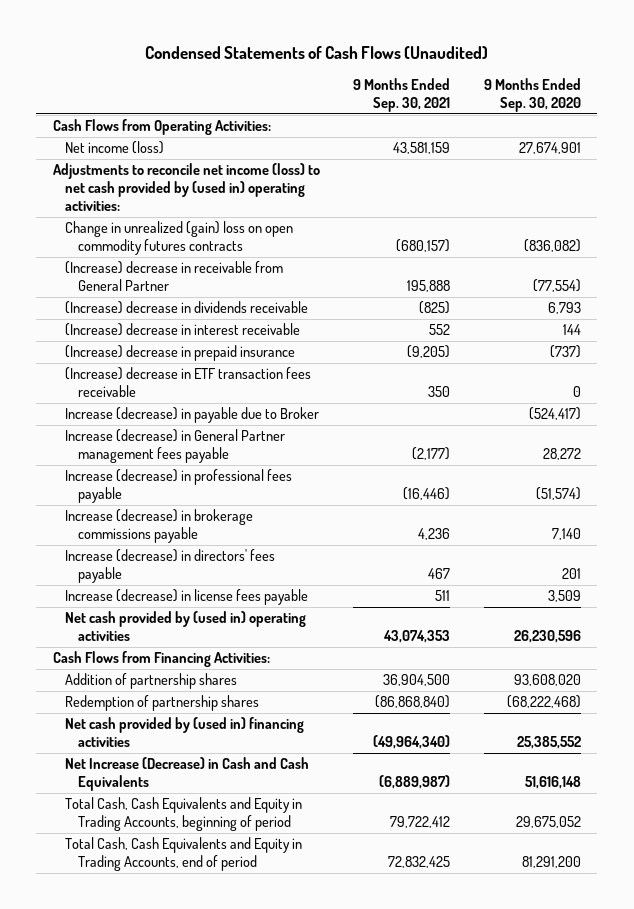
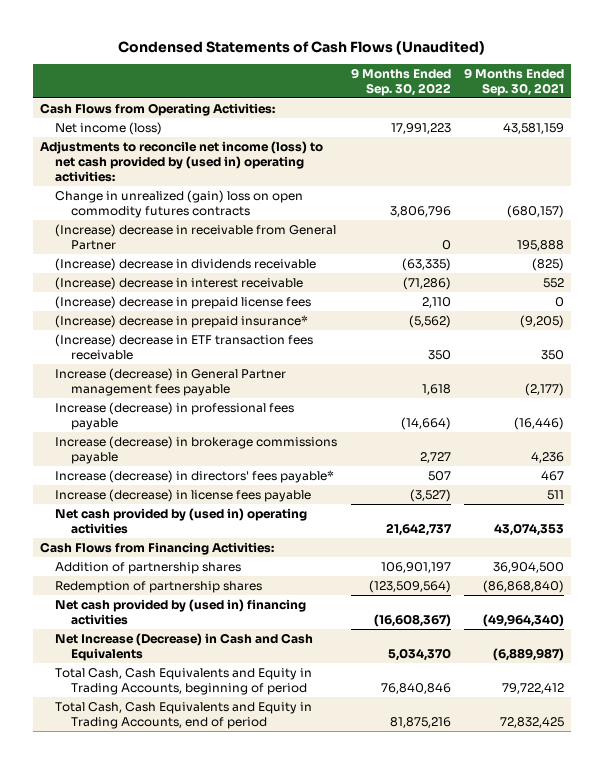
[483,78,581,112] 9 Months Ended Sep. 30, 2020 -> none
none -> [350,67,451,96] 9 Months Ended Sep. 30, 2022
none -> [55,295,312,309] (Increase) decrease in prepaid license fees
[65,345,296,362] (Increase) decrease in prepaid insurance -> [55,314,309,328] (Increase) decrease in prepaid insurance*
[65,407,320,424] Increase (decrease) in payable due to Broker -> none
[65,549,276,584] Increase (decrease) in directors' fees payable -> [55,469,335,483] Increase (decrease) in directors' fees payable*

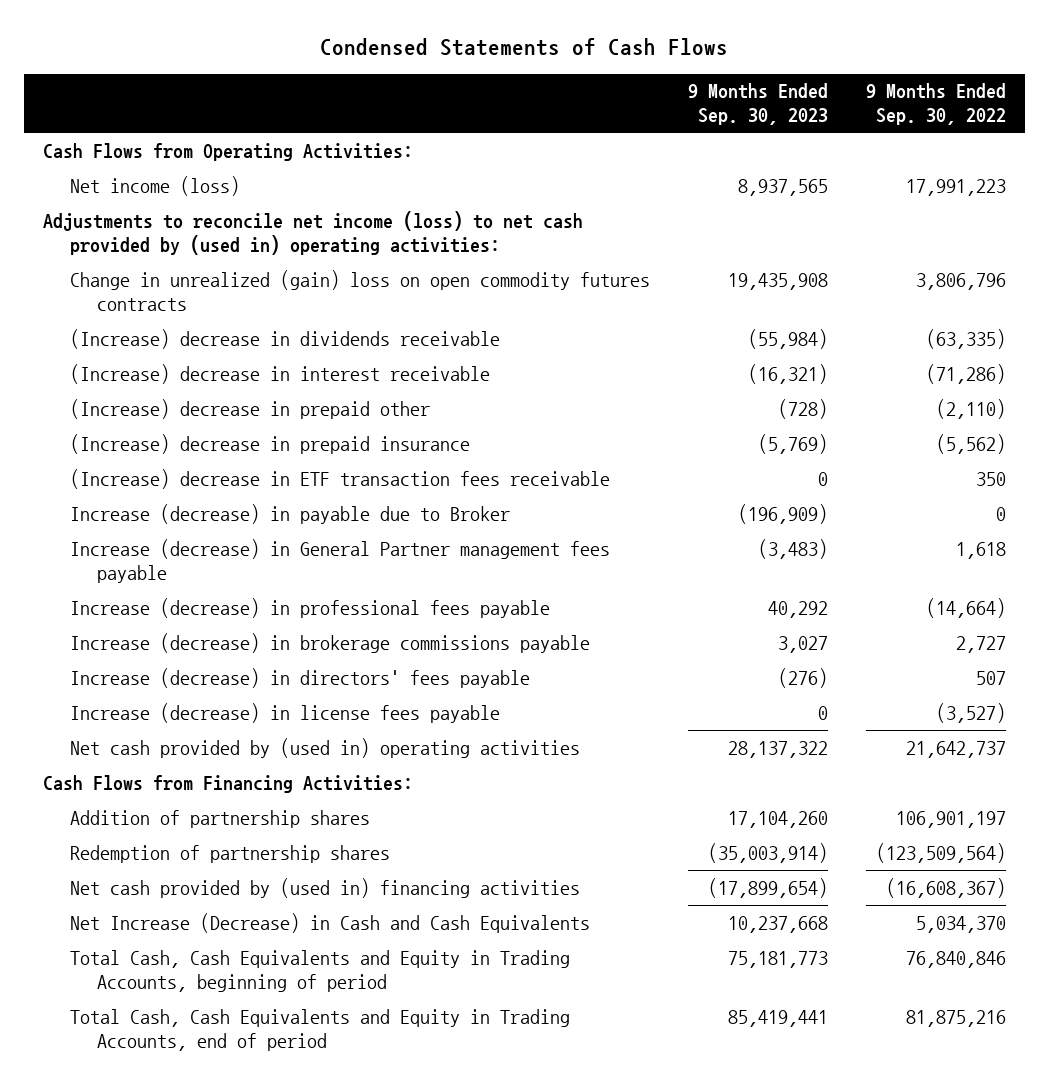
[117,40,485,55] Condensed Statements of Cash Flows (Unaudited) -> [320,37,729,56] Condensed Statements of Cash Flows
[464,67,565,96] 9 Months Ended Sep. 30, 2021 -> none
none -> [687,83,828,126] 9 Months Ended Sep. 30, 2023
[55,223,337,250] (Increase) decrease in receivable from General Partner -> none
[55,295,312,309] (Increase) decrease in prepaid license fees -> [69,398,430,419] (Increase) decrease in prepaid other
[421,296,451,308] 2,110 -> [936,398,1007,419] (2,110)
[55,314,309,328] (Increase) decrease in prepaid insurance* -> [69,433,470,454] (Increase) decrease in prepaid insurance
none -> [69,503,510,524] Increase (decrease) in payable due to Broker
[55,469,335,483] Increase (decrease) in directors' fees payable* -> [69,667,530,688] Increase (decrease) in directors' fees payable

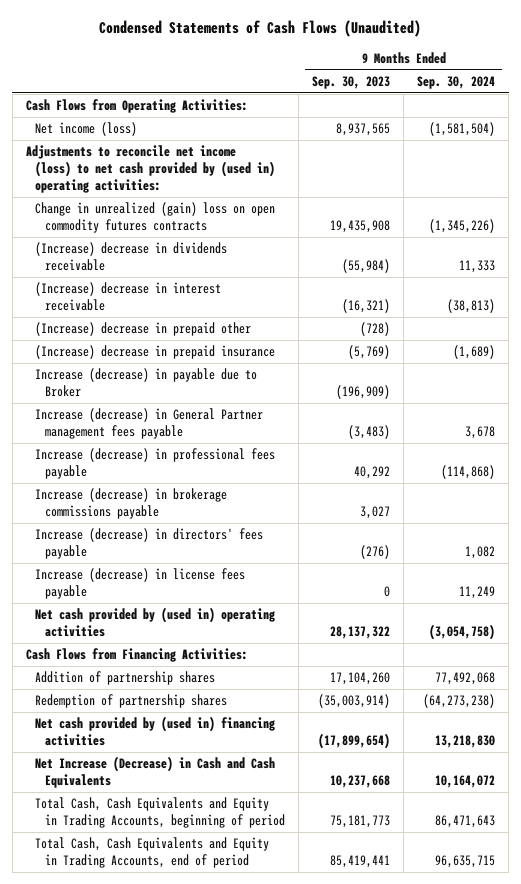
[320,37,729,56] Condensed Statements of Cash Flows -> [99,20,422,38] Condensed Statements of Cash Flows (Unaudited)
[866,83,1007,126] 9 Months Ended Sep. 30, 2022 -> none
none -> [417,75,496,89] Sep. 30, 2024
[69,468,610,489] (Increase) decrease in ETF transaction fees receivable -> none

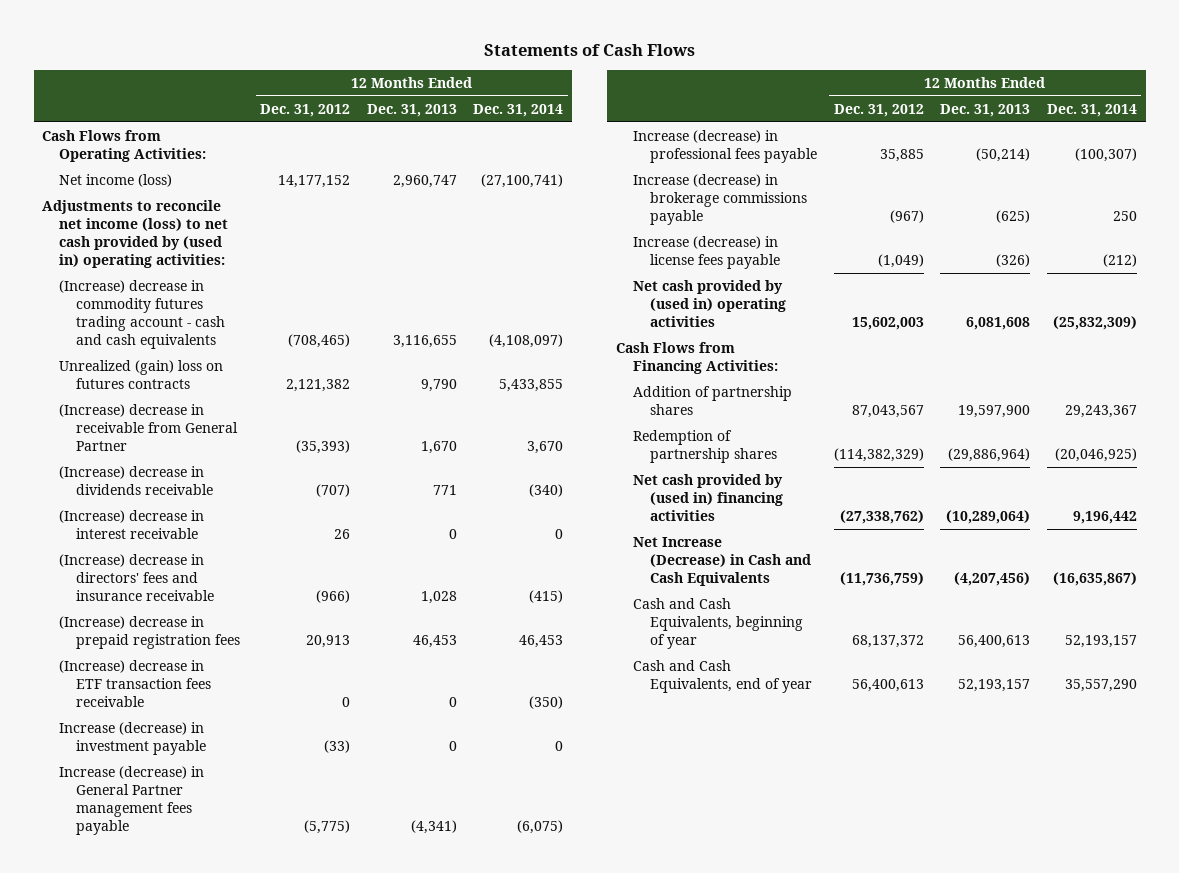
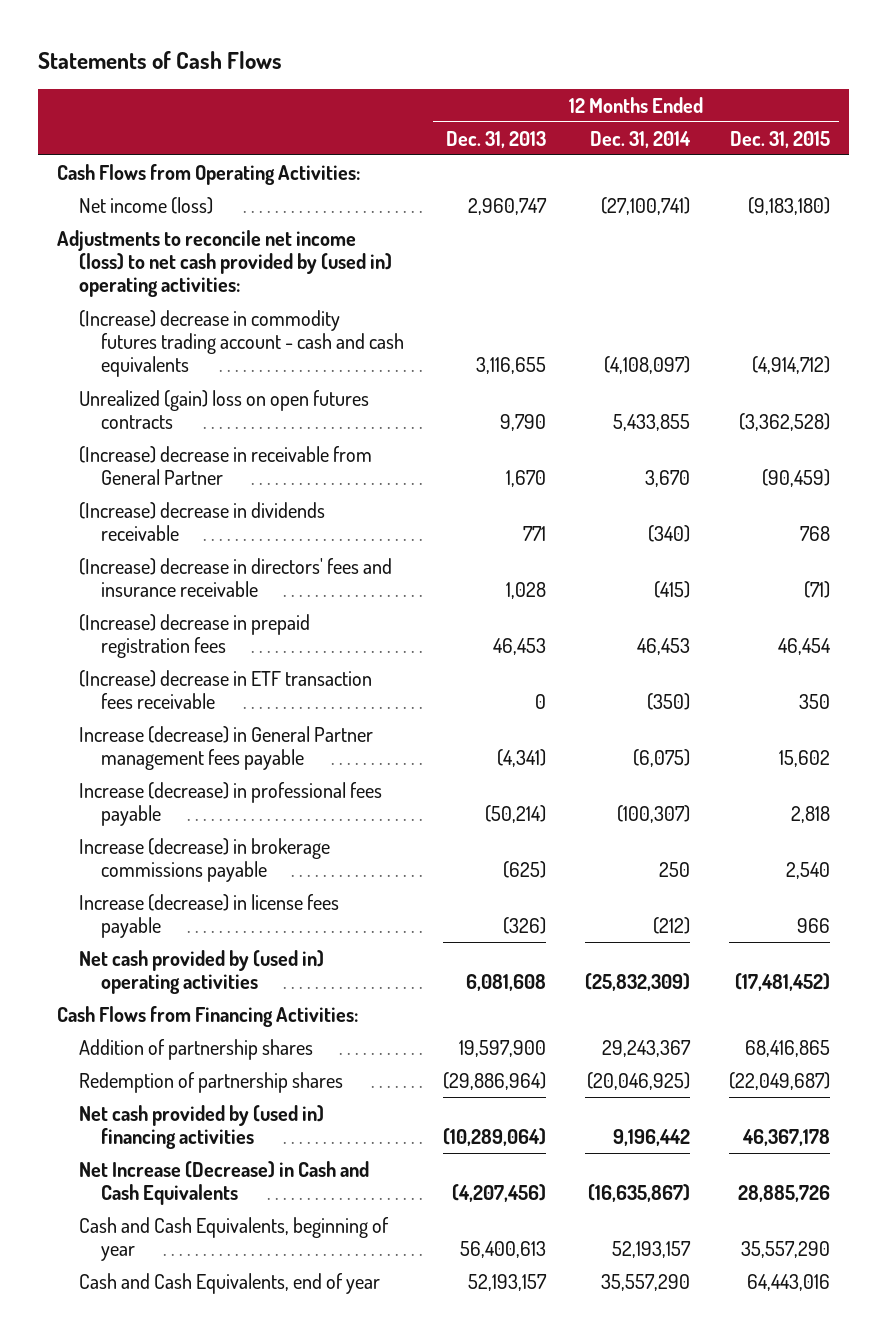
[259,104,350,118] Dec. 31, 2012 -> none
none -> [729,130,830,148] Dec. 31, 2015
[59,360,224,390] Unrealized (gain) loss on futures contracts -> [78,389,369,430] Unrealized (gain) loss on open futures contracts
[59,510,205,540] (Increase) decrease in interest receivable -> none
[59,722,207,756] Increase (decrease) in investment payable -> none

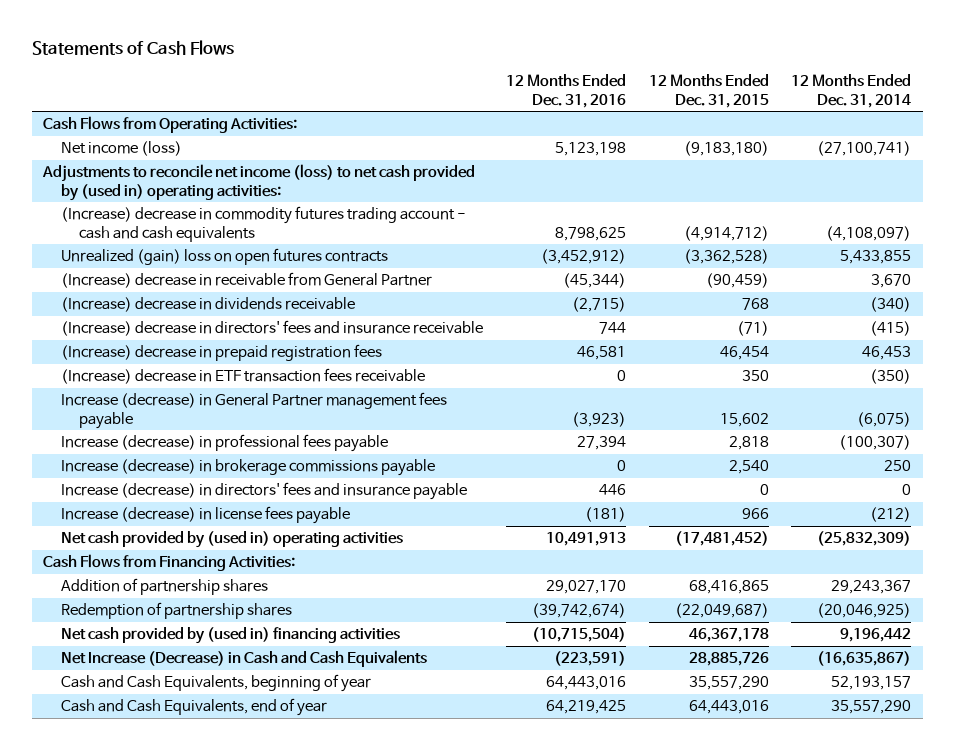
[445,130,546,148] Dec. 31, 2013 -> none
none -> [505,74,626,108] 12 Months Ended Dec. 31, 2016
none -> [61,482,468,501] Increase (decrease) in directors' fees and insurance payable

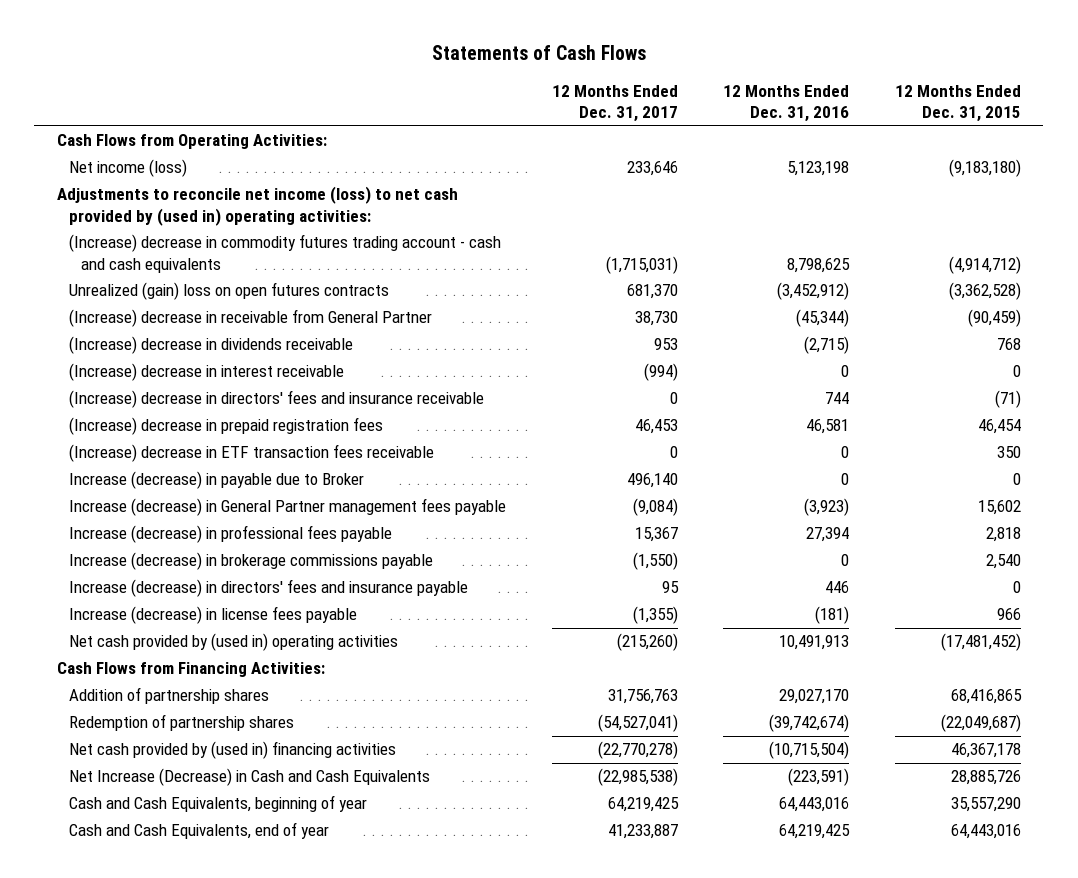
[791,74,912,108] 12 Months Ended Dec. 31, 2014 -> none
none -> [551,84,678,123] 12 Months Ended Dec. 31, 2017
none -> [69,363,345,382] (Increase) decrease in interest receivable
none -> [69,471,365,490] Increase (decrease) in payable due to Broker

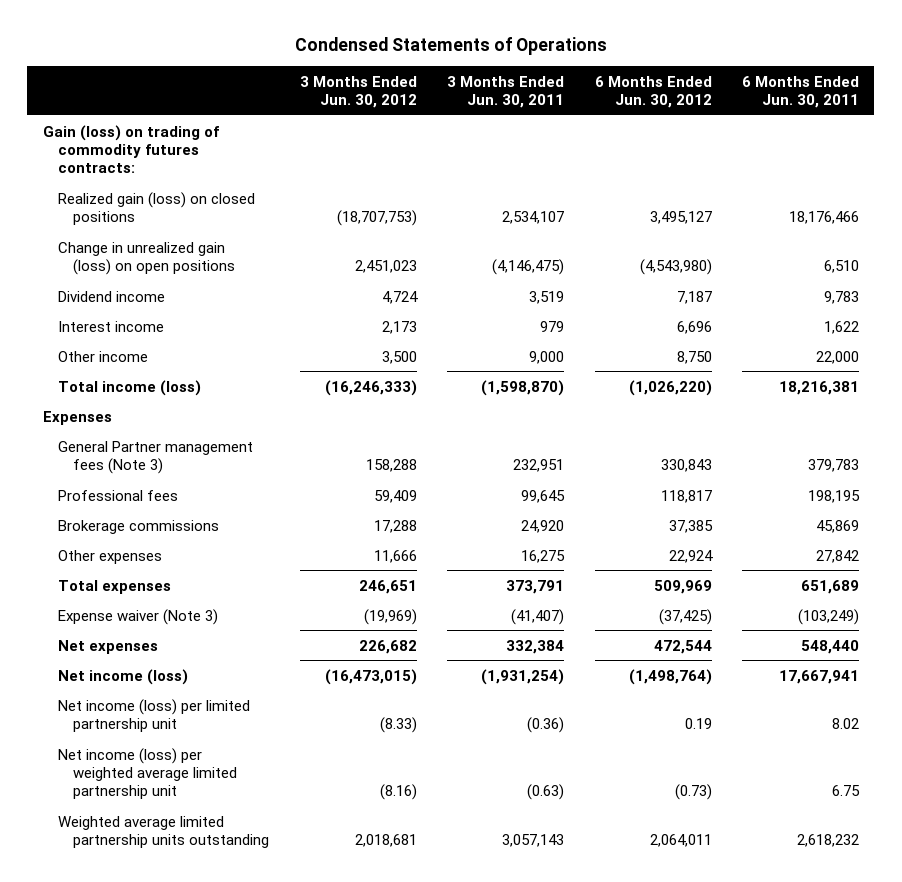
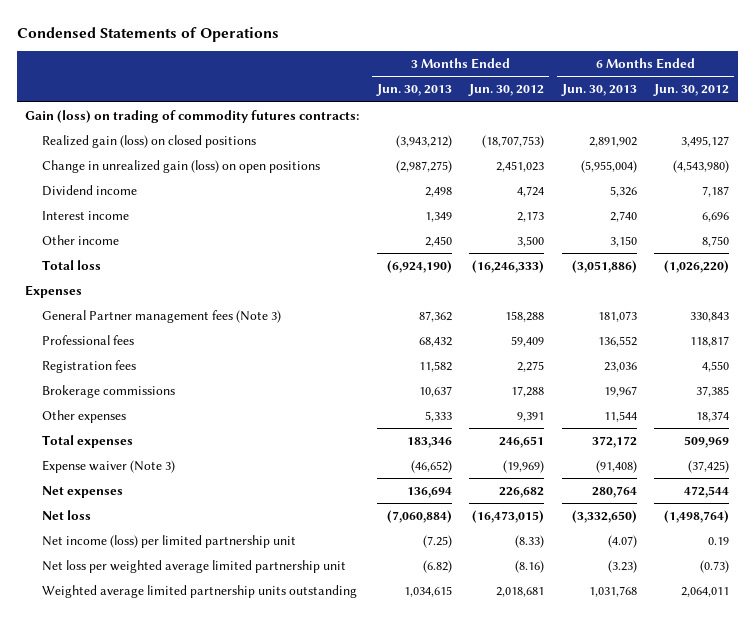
[447,75,565,109] 3 Months Ended Jun. 30, 2011 -> none
[741,75,859,109] 6 Months Ended Jun. 30, 2011 -> none
none -> [375,84,452,97] Jun. 30, 2013
none -> [560,84,637,97] Jun. 30, 2013
[58,379,202,396] Total income (loss) -> [42,260,102,271] Total loss
none -> [42,360,137,374] Registration fees
[373,549,417,563] 11,666 -> [517,412,545,423] 9,391
[668,549,713,563] 22,924 -> [696,411,730,423] 18,374
[58,668,189,685] Net income (loss) -> [42,510,92,521] Net loss
[58,747,238,800] Net income (loss) per weighted average limited partnership unit -> [42,560,347,574] Net loss per weighted average limited partnership unit

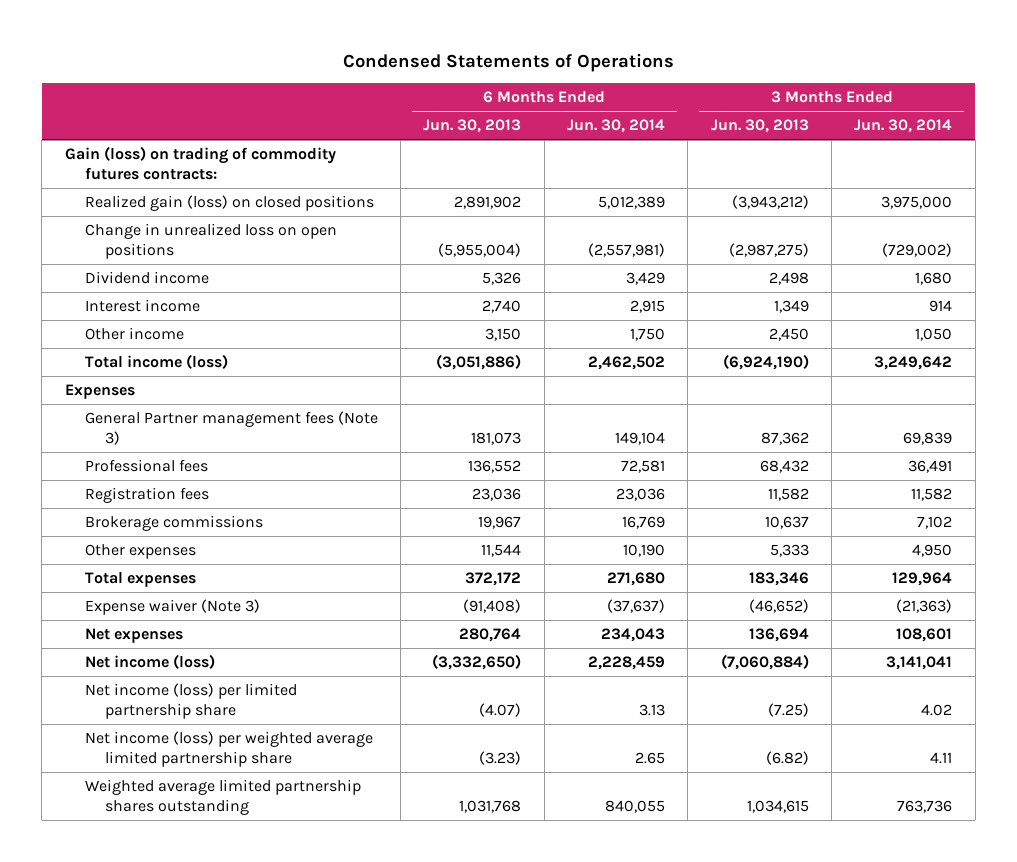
[468,84,545,97] Jun. 30, 2012 -> none
[653,84,730,97] Jun. 30, 2012 -> none
none -> [567,119,666,134] Jun. 30, 2014
none -> [854,119,953,134] Jun. 30, 2014
[42,160,321,174] Change in unrealized gain (loss) on open positions -> [84,223,337,260] Change in unrealized loss on open positions
[42,260,102,271] Total loss -> [84,354,228,370] Total income (loss)
[42,510,92,521] Net loss -> [84,654,215,670] Net income (loss)
[42,535,297,549] Net income (loss) per limited partnership unit -> [84,683,297,720] Net income (loss) per limited partnership share
[42,560,347,574] Net loss per weighted average limited partnership unit -> [84,731,373,768] Net income (loss) per weighted average limited partnership share
[42,585,358,599] Weighted average limited partnership units outstanding -> [84,779,361,816] Weighted average limited partnership shares outstanding

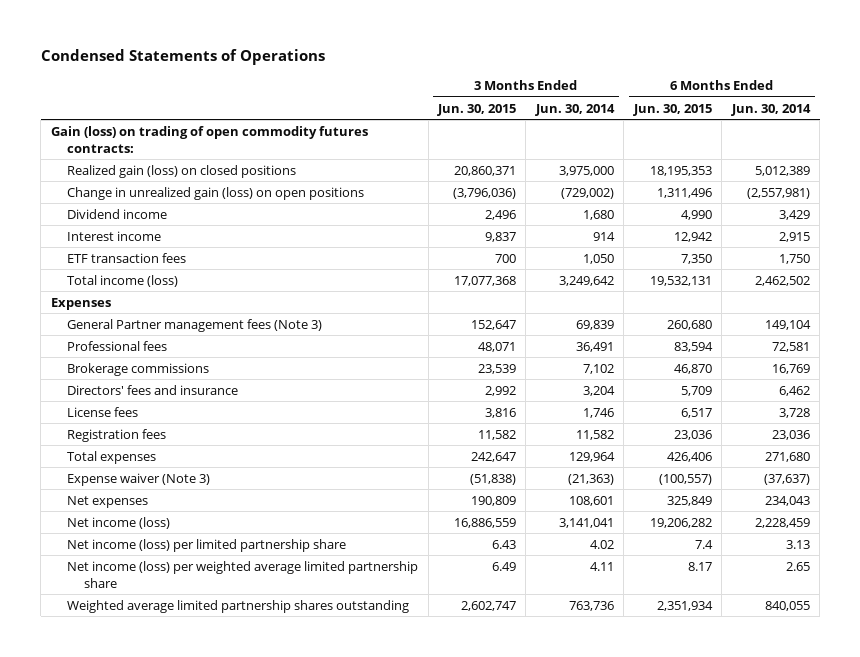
[423,119,522,134] Jun. 30, 2013 -> none
[710,119,809,134] Jun. 30, 2013 -> none
none -> [437,103,517,116] Jun. 30, 2015
none -> [632,103,712,116] Jun. 30, 2015
[64,146,336,181] Gain (loss) on trading of commodity futures contracts: -> [50,125,368,153] Gain (loss) on trading of open commodity futures contracts:
[84,223,337,260] Change in unrealized loss on open positions -> [67,186,365,200] Change in unrealized gain (loss) on open positions
[84,327,184,341] Other income -> [67,252,187,263] ETF transaction fees
[84,544,196,560] Other expenses -> none
none -> [67,384,239,395] Directors' fees and insurance
none -> [67,406,139,417] License fees
[84,487,209,504] Registration fees -> [67,428,167,442] Registration fees

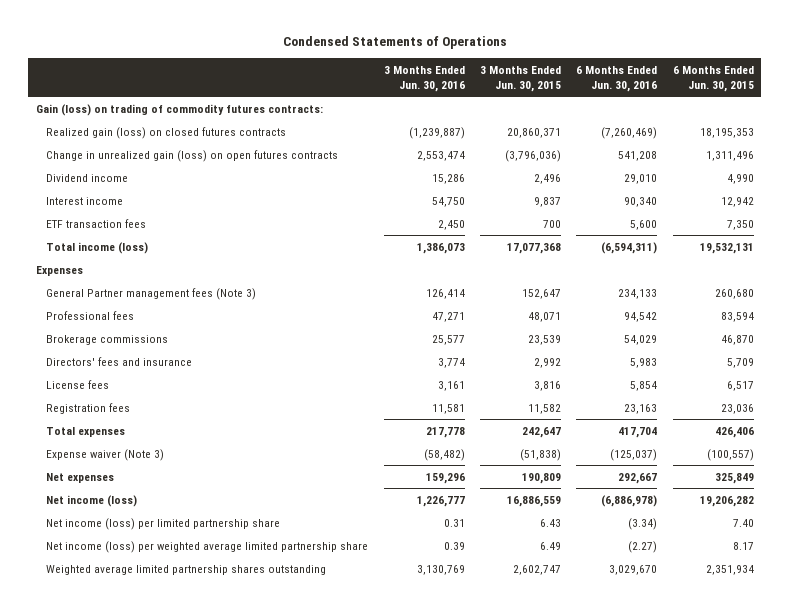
[534,103,615,116] Jun. 30, 2014 -> none
[730,103,811,116] Jun. 30, 2014 -> none
none -> [383,65,465,92] 3 Months Ended Jun. 30, 2016
none -> [576,65,658,92] 6 Months Ended Jun. 30, 2016
[50,125,368,153] Gain (loss) on trading of open commodity futures contracts: -> [35,103,323,116] Gain (loss) on trading of commodity futures contracts:
[67,164,297,178] Realized gain (loss) on closed positions -> [46,126,287,139] Realized gain (loss) on closed futures contracts
[67,186,365,200] Change in unrealized gain (loss) on open positions -> [46,149,339,162] Change in unrealized gain (loss) on open futures contracts
[694,539,713,549] 7.4 -> [732,518,754,527] 7.40

